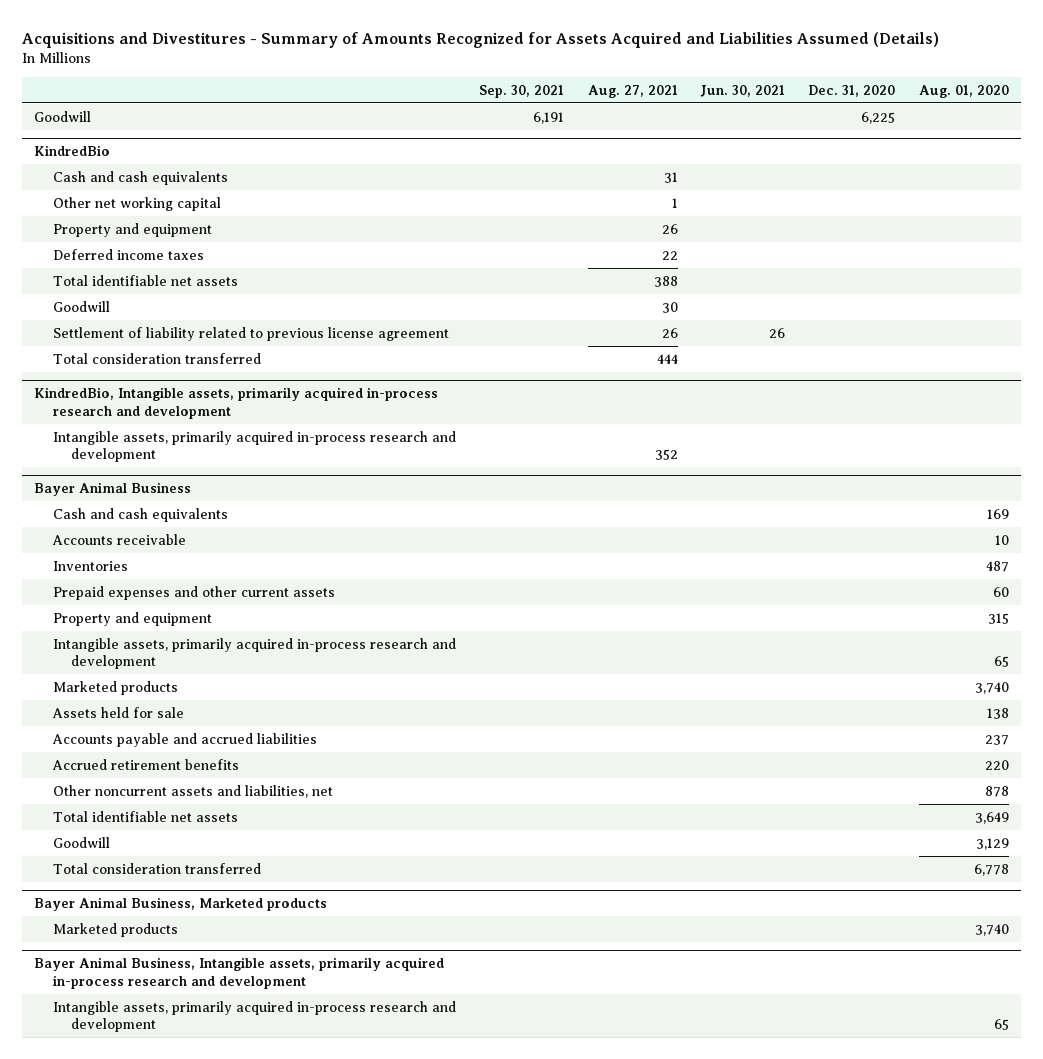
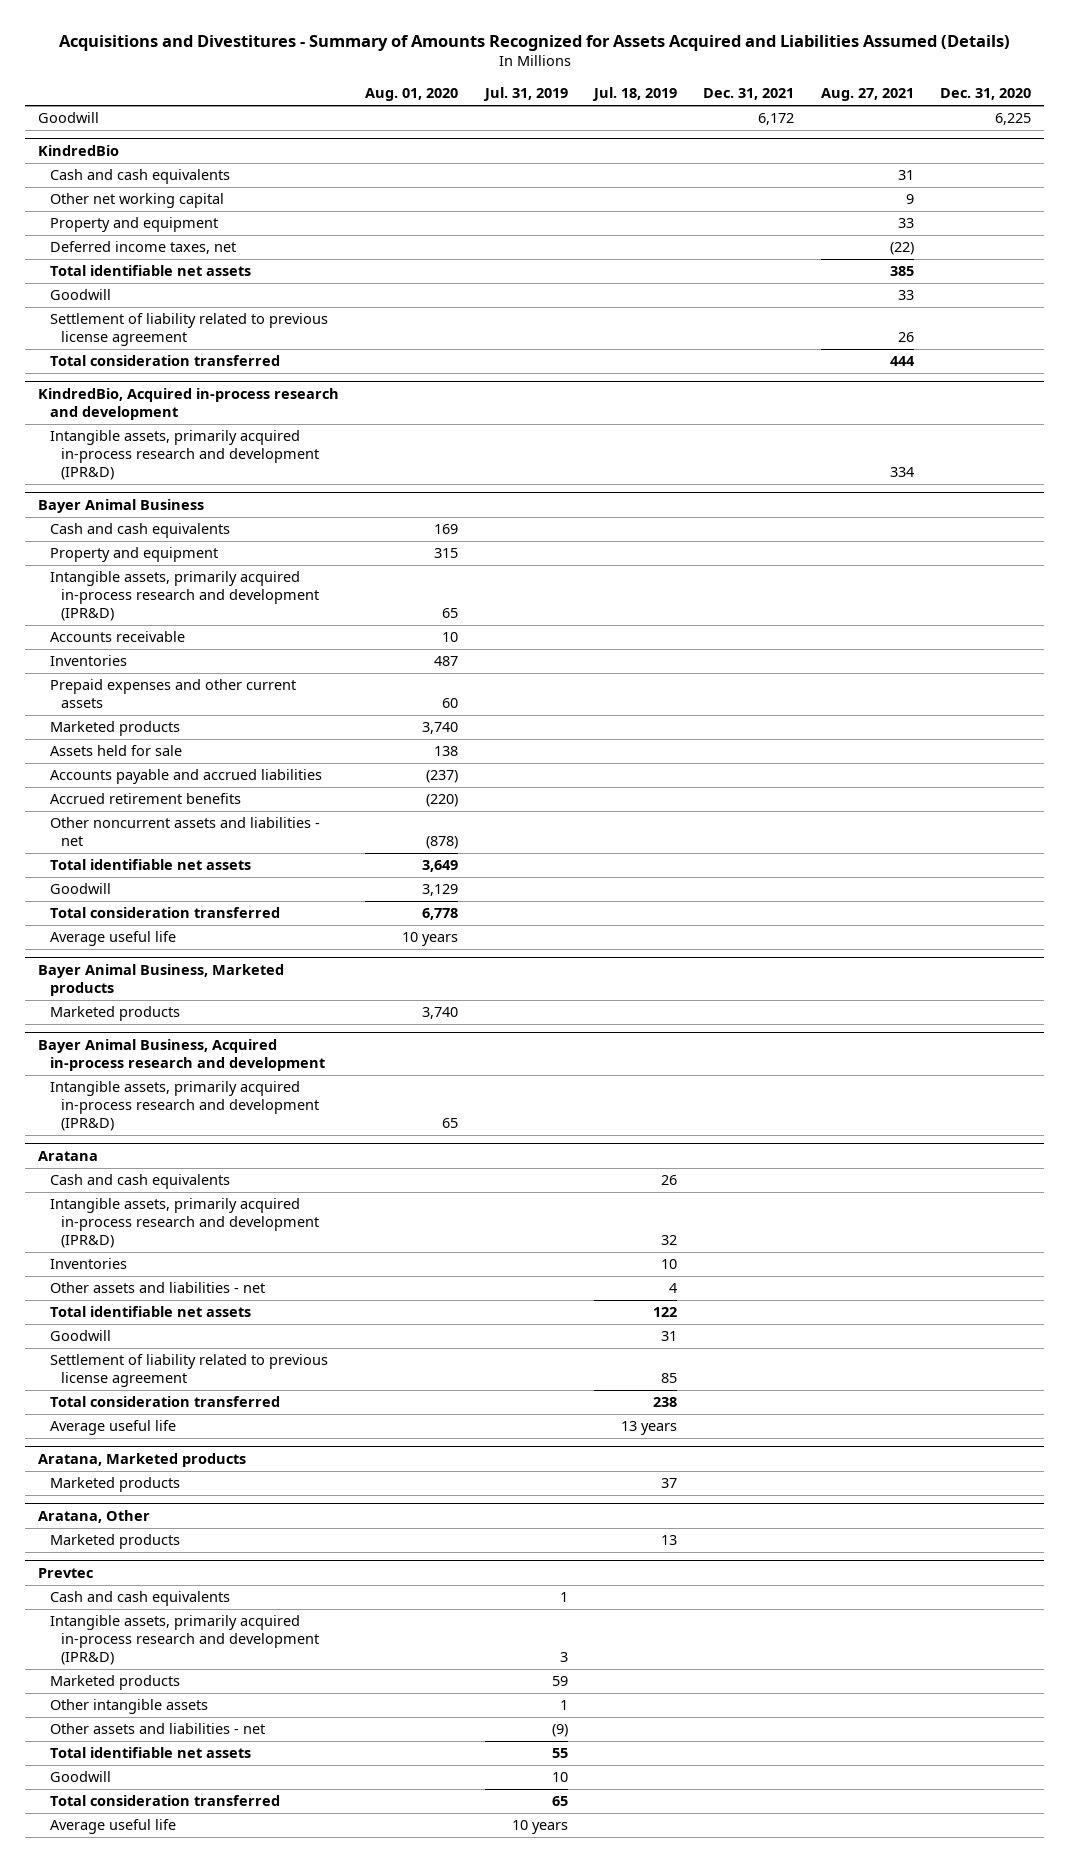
[479,84,565,98] Sep. 30, 2021 -> none
[699,84,785,97] Jun. 30, 2021 -> none
none -> [482,87,568,102] Jul. 31, 2019
none -> [592,87,678,102] Jul. 18, 2019
none -> [703,88,795,101] Dec. 31, 2021
[671,197,678,208] 1 -> [905,194,914,205] 9
[661,223,678,234] 26 -> [897,218,914,229] 33
[52,248,204,260] Deferred income taxes -> [49,241,236,255] Deferred income taxes, net
[661,250,678,260] 22 -> [889,242,914,256] (22)
[653,275,678,287] 388 -> [889,266,914,277] 385
[661,301,678,313] 30 -> [897,290,914,301] 33
[33,387,438,419] KindredBio, Intangible assets, primarily acquired in-process research and development -> [37,388,339,421] KindredBio, Acquired in-process research and development
[52,430,456,462] Intangible assets, primarily acquired in-process research and development -> [49,430,320,481] Intangible assets, primarily acquired in-process research and development (IPR&D)
[654,448,678,460] 352 -> [889,467,914,478] 334
[52,611,212,626] Property and equipment -> [49,547,218,563] Property and equipment
none -> [49,571,320,622] Intangible assets, primarily acquired in-process research and development (IPR&D)
[52,637,456,669] Intangible assets, primarily acquired in-process research and development -> none
[984,734,1009,745] 237 -> [426,770,459,784] (237)
[984,759,1009,770] 220 -> [426,794,459,808] (220)
[52,784,333,798] Other noncurrent assets and liabilities, net -> [49,817,320,847] Other noncurrent assets and liabilities - net
[984,785,1009,797] 878 -> [426,836,459,850] (878)
none -> [49,931,176,947] Average useful life
[33,957,444,989] Bayer Animal Business, Intangible assets, primarily acquired in-process research and development -> [37,1039,325,1072] Bayer Animal Business, Acquired in-process research and development
[52,1000,456,1032] Intangible assets, primarily acquired in-process research and development -> [49,1081,320,1132] Intangible assets, primarily acquired in-process research and development (IPR&D)
none -> [37,1151,98,1162] Aratana
none -> [49,1174,230,1190] Cash and cash equivalents
none -> [49,1198,320,1249] Intangible assets, primarily acquired in-process research and development (IPR&D)
none -> [49,1258,127,1270] Inventories
none -> [49,1282,265,1294] Other assets and liabilities - net
none -> [49,1306,251,1318] Total identifiable net assets
none -> [49,1330,111,1342] Goodwill
none -> [49,1354,328,1388] Settlement of liability related to previous license agreement
none -> [49,1396,280,1408] Total consideration transferred
none -> [49,1420,176,1436] Average useful life
none -> [37,1453,246,1468] Aratana, Marketed products
none -> [49,1477,180,1493] Marketed products
none -> [37,1510,150,1524] Aratana, Other
none -> [49,1534,180,1550] Marketed products
none -> [37,1568,93,1579] Prevtec
none -> [49,1591,230,1607] Cash and cash equivalents
none -> [49,1615,320,1666] Intangible assets, primarily acquired in-process research and development (IPR&D)
none -> [49,1675,180,1691] Marketed products
none -> [49,1699,208,1715] Other intangible assets
none -> [49,1723,265,1735] Other assets and liabilities - net
none -> [49,1747,251,1759] Total identifiable net assets
none -> [49,1771,111,1783] Goodwill
none -> [49,1795,280,1807] Total consideration transferred
none -> [49,1819,176,1835] Average useful life

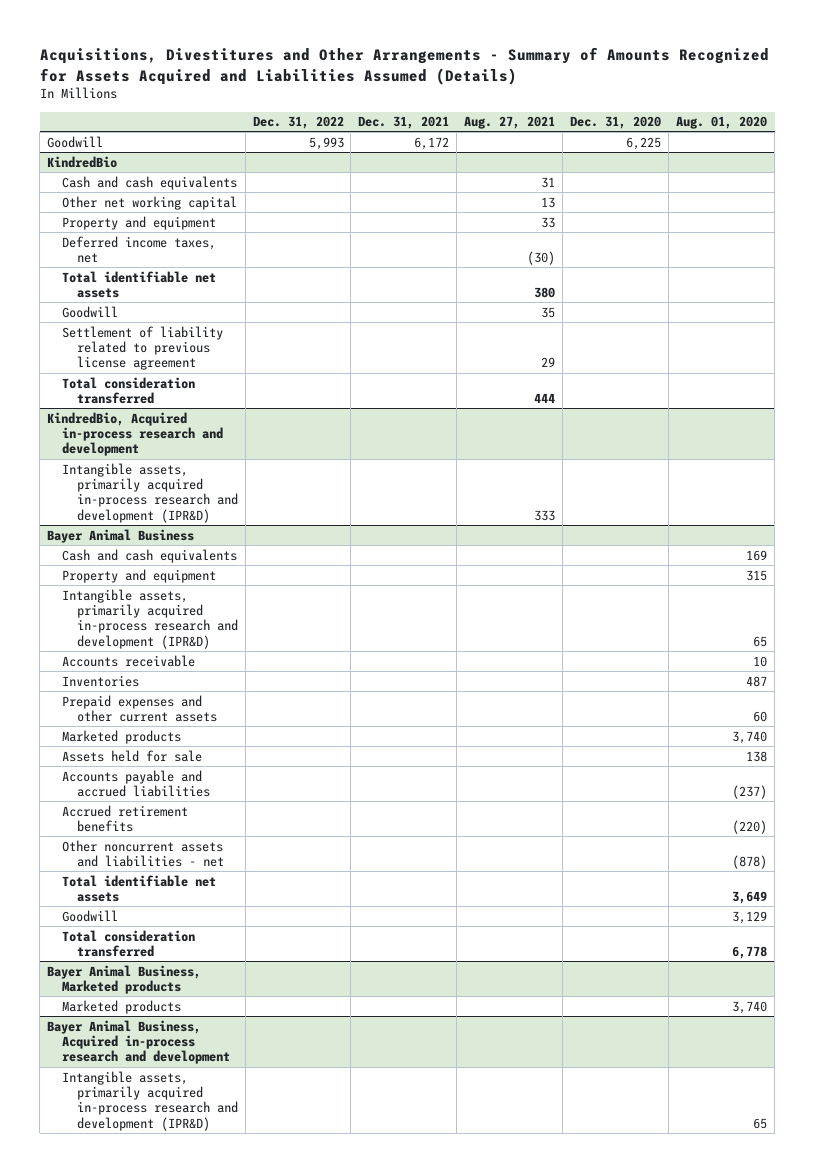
[58,35,1010,52] Acquisitions and Divestitures - Summary of Amounts Recognized for Assets Acquired and Liabilities Assumed (Details) -> [39,47,769,85] Acquisitions, Divestitures and Other Arrangements - Summary of Amounts Recognized for Assets Acquired and Liabilities Assumed (Details)
[482,87,568,102] Jul. 31, 2019 -> none
[592,87,678,102] Jul. 18, 2019 -> none
none -> [252,116,344,130] Dec. 31, 2022
[905,194,914,205] 9 -> [541,196,556,208] 13
[889,242,914,256] (22) -> [527,250,556,265] (30)
[889,266,914,277] 385 -> [534,286,556,298] 380
[897,290,914,301] 33 -> [541,306,556,318] 35
[897,332,914,343] 26 -> [541,357,556,368] 29
[889,467,914,478] 334 -> [534,509,556,521] 333
[49,931,176,947] Average useful life -> none
[37,1151,98,1162] Aratana -> none
[49,1174,230,1190] Cash and cash equivalents -> none
[49,1198,320,1249] Intangible assets, primarily acquired in-process research and development (IPR&D) -> none
[49,1258,127,1270] Inventories -> none
[49,1282,265,1294] Other assets and liabilities - net -> none
[49,1306,251,1318] Total identifiable net assets -> none
[49,1330,111,1342] Goodwill -> none
[49,1354,328,1388] Settlement of liability related to previous license agreement -> none
[49,1396,280,1408] Total consideration transferred -> none
[49,1420,176,1436] Average useful life -> none
[37,1453,246,1468] Aratana, Marketed products -> none
[49,1477,180,1493] Marketed products -> none
[37,1510,150,1524] Aratana, Other -> none
[49,1534,180,1550] Marketed products -> none
[37,1568,93,1579] Prevtec -> none
[49,1591,230,1607] Cash and cash equivalents -> none
[49,1615,320,1666] Intangible assets, primarily acquired in-process research and development (IPR&D) -> none
[49,1675,180,1691] Marketed products -> none
[49,1699,208,1715] Other intangible assets -> none
[49,1723,265,1735] Other assets and liabilities - net -> none
[49,1747,251,1759] Total identifiable net assets -> none
[49,1771,111,1783] Goodwill -> none
[49,1795,280,1807] Total consideration transferred -> none
[49,1819,176,1835] Average useful life -> none

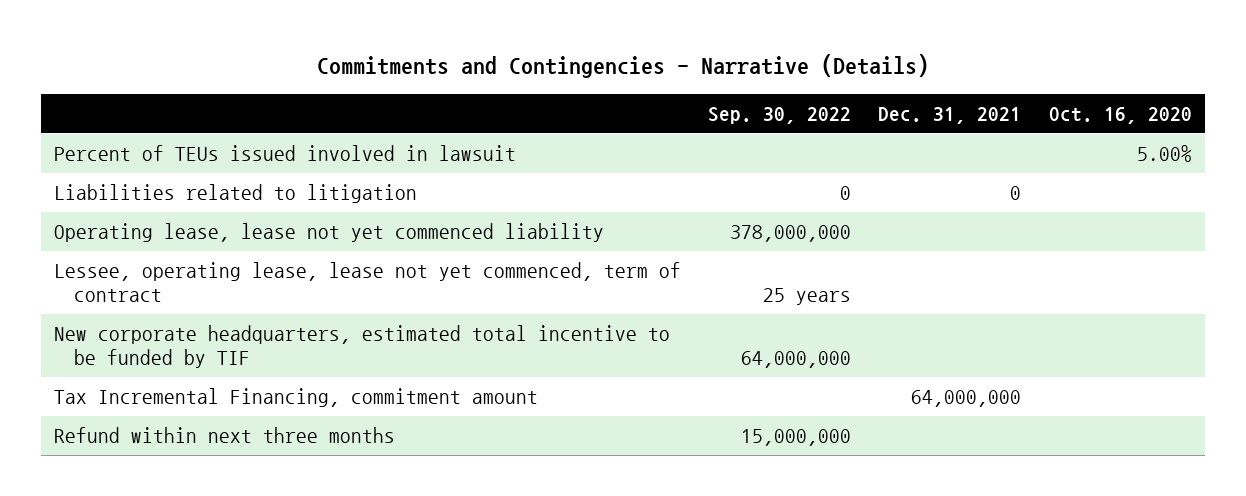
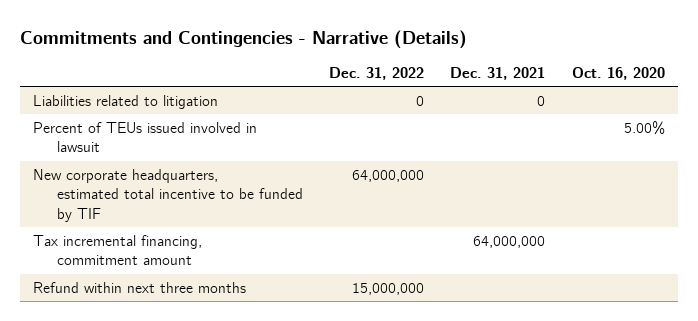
[708,107,852,125] Sep. 30, 2022 -> none
none -> [328,66,424,80] Dec. 31, 2022
[54,223,605,243] Operating lease, lease not yet commenced liability -> none
[54,262,682,303] Lessee, operating lease, lease not yet commenced, term of contract -> none
[54,145,517,162] Percent of TEUs issued involved in lawsuit -> [33,121,258,153] Percent of TEUs issued involved in lawsuit
[54,388,539,408] Tax Incremental Financing, commitment amount -> [33,234,203,266] Tax incremental financing, commitment amount

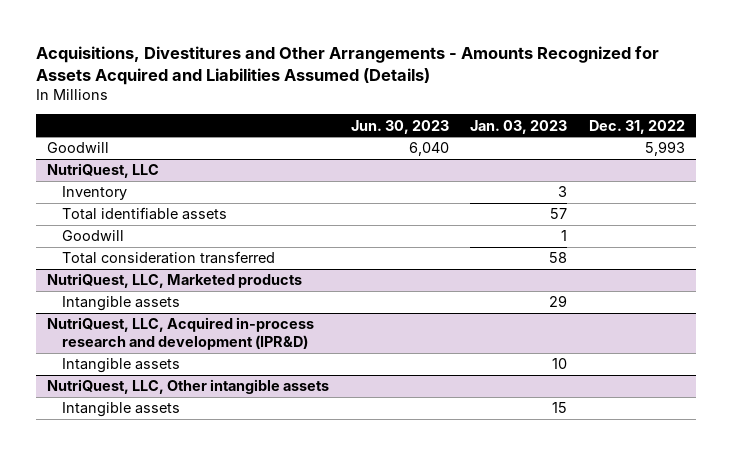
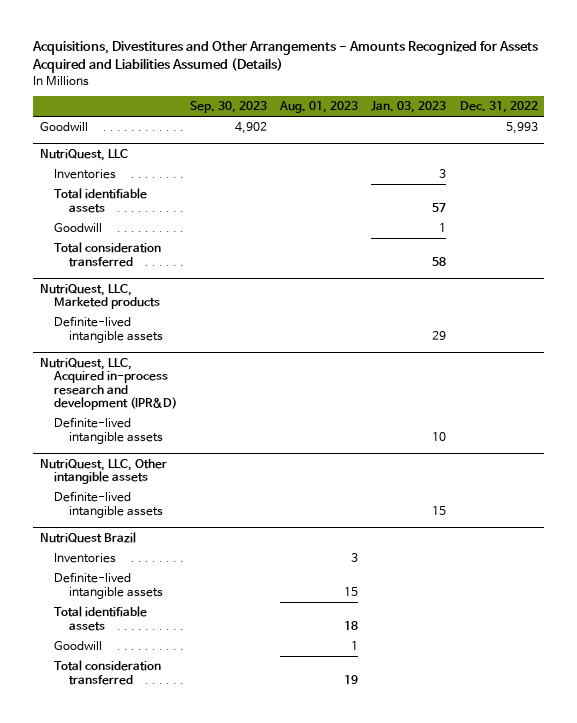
[350,119,449,134] Jun. 30, 2023 -> none
none -> [190,101,268,114] Sep. 30, 2023
none -> [279,101,359,114] Aug. 01, 2023
[61,186,127,201] Inventory -> [54,169,117,180] Inventories
[61,296,180,312] Intangible assets -> [54,316,163,343] Definite-lived intangible assets
[61,358,180,374] Intangible assets -> [54,417,163,444] Definite-lived intangible assets
[61,402,180,418] Intangible assets -> [54,491,163,518] Definite-lived intangible assets
none -> [39,531,136,543] NutriQuest Brazil
none -> [54,553,117,564] Inventories
none -> [54,572,163,599] Definite-lived intangible assets
none -> [54,606,148,631] Total identifiable assets
none -> [54,641,103,651] Goodwill
none -> [54,660,162,685] Total consideration transferred

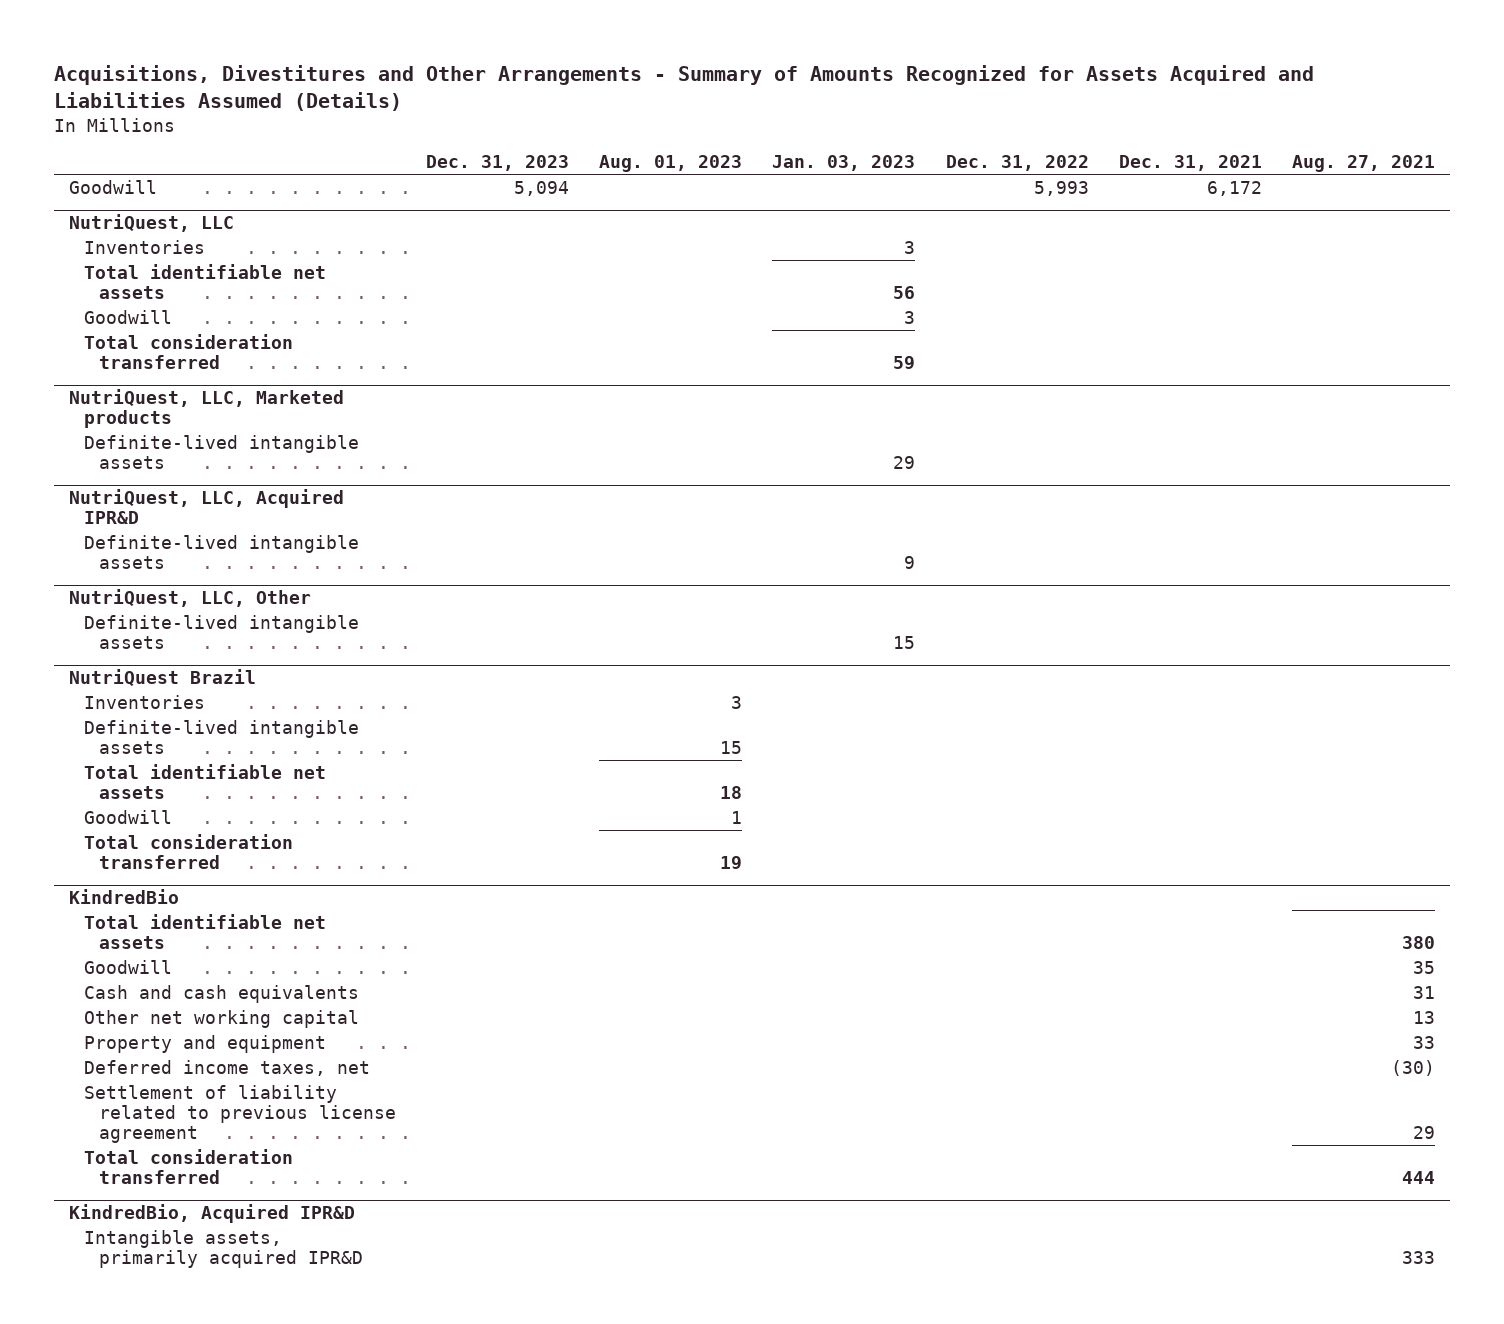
[32,41,539,74] Acquisitions, Divestitures and Other Arrangements - Amounts Recognized for Assets Acquired and Liabilities Assumed (Details) -> [54,65,1315,112] Acquisitions, Divestitures and Other Arrangements - Summary of Amounts Recognized for Assets Acquired and Liabilities Assumed (Details)
[190,101,268,114] Sep. 30, 2023 -> none
none -> [426,155,570,172] Dec. 31, 2023
none -> [1118,155,1262,172] Dec. 31, 2021
none -> [1291,155,1435,173] Aug. 27, 2021
[54,188,148,213] Total identifiable assets -> [84,263,327,299] Total identifiable net assets
[432,202,447,213] 57 -> [893,285,916,299] 56
[439,223,447,233] 1 -> [904,310,916,324] 3
[432,256,447,266] 58 -> [893,355,916,369] 59
[39,357,178,411] NutriQuest, LLC, Acquired in-process research and development (IPR&D) -> [69,488,345,525] NutriQuest, LLC, Acquired IPR&D
[432,431,447,441] 10 -> [904,555,916,569] 9
[39,458,167,485] NutriQuest, LLC, Other intangible assets -> [69,588,312,607] NutriQuest, LLC, Other
[54,606,148,631] Total identifiable assets -> [84,763,327,799] Total identifiable net assets
none -> [69,888,180,904] KindredBio
none -> [84,913,327,949] Total identifiable net assets
none -> [84,959,173,974] Goodwill
none -> [84,984,360,1003] Cash and cash equivalents
none -> [84,1009,360,1028] Other net working capital
none -> [84,1034,327,1053] Property and equipment
none -> [84,1059,371,1076] Deferred income taxes, net
none -> [84,1084,396,1144] Settlement of liability related to previous license agreement
none -> [84,1148,294,1184] Total consideration transferred
none -> [69,1203,356,1223] KindredBio, Acquired IPR&D
none -> [84,1229,363,1268] Intangible assets, primarily acquired IPR&D

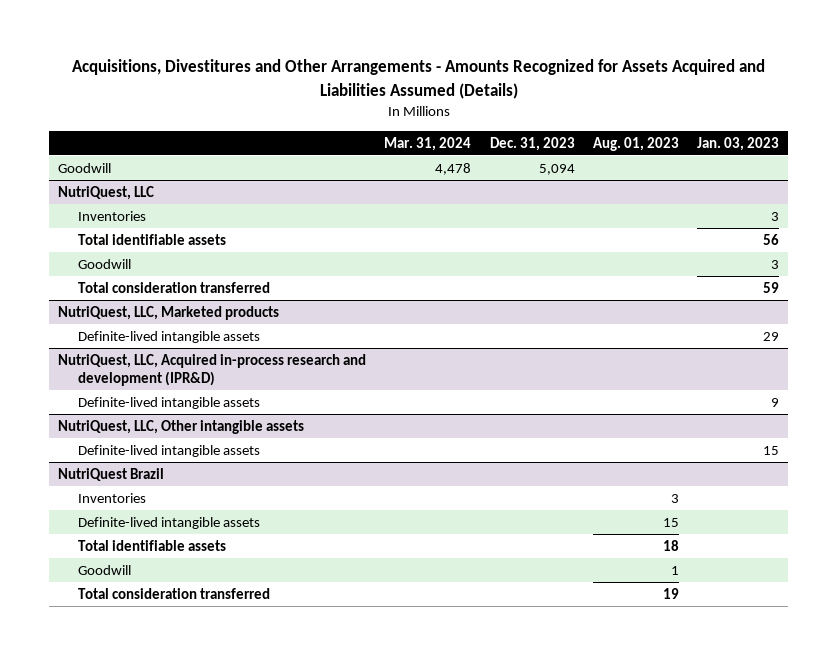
[54,65,1315,112] Acquisitions, Divestitures and Other Arrangements - Summary of Amounts Recognized for Assets Acquired and Liabilities Assumed (Details) -> [71,59,765,99] Acquisitions, Divestitures and Other Arrangements - Amounts Recognized for Assets Acquired and Liabilities Assumed (Details)
[945,155,1089,172] Dec. 31, 2022 -> none
[1118,155,1262,172] Dec. 31, 2021 -> none
[1291,155,1435,173] Aug. 27, 2021 -> none
none -> [384,136,472,151] Mar. 31, 2024
[84,263,327,299] Total identifiable net assets -> [78,233,227,245] Total identifiable assets
[69,488,345,525] NutriQuest, LLC, Acquired IPR&D -> [58,353,367,386] NutriQuest, LLC, Acquired in-process research and development (IPR&D)
[69,588,312,607] NutriQuest, LLC, Other -> [58,419,305,434] NutriQuest, LLC, Other intangible assets
[84,763,327,799] Total identifiable net assets -> [78,539,227,551] Total identifiable assets
[69,888,180,904] KindredBio -> none
[84,913,327,949] Total identifiable net assets -> none
[84,959,173,974] Goodwill -> none
[84,984,360,1003] Cash and cash equivalents -> none
[84,1009,360,1028] Other net working capital -> none
[84,1034,327,1053] Property and equipment -> none
[84,1059,371,1076] Deferred income taxes, net -> none
[84,1084,396,1144] Settlement of liability related to previous license agreement -> none
[84,1148,294,1184] Total consideration transferred -> none
[69,1203,356,1223] KindredBio, Acquired IPR&D -> none
[84,1229,363,1268] Intangible assets, primarily acquired IPR&D -> none

